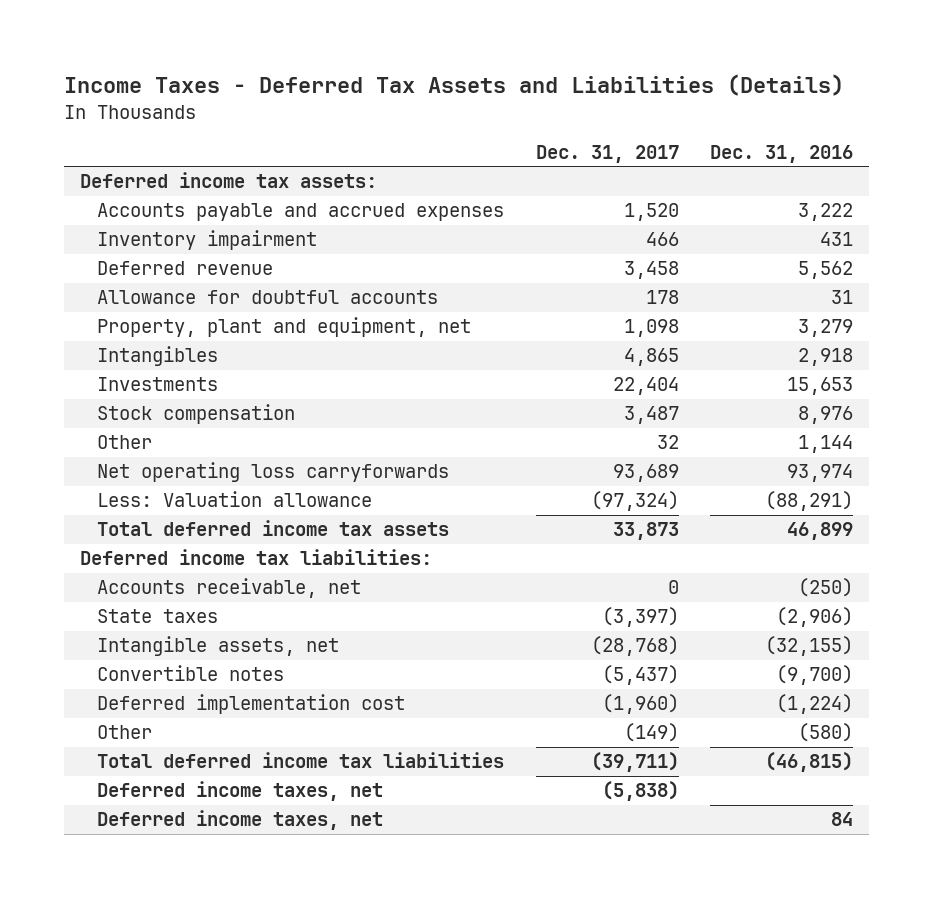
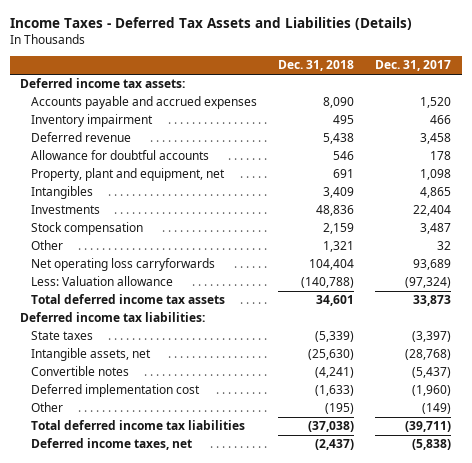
[710,144,854,163] Dec. 31, 2016 -> none
none -> [277,60,354,72] Dec. 31, 2018
[97,578,362,599] Accounts receivable, net -> none
[97,810,384,831] Deferred income taxes, net -> none

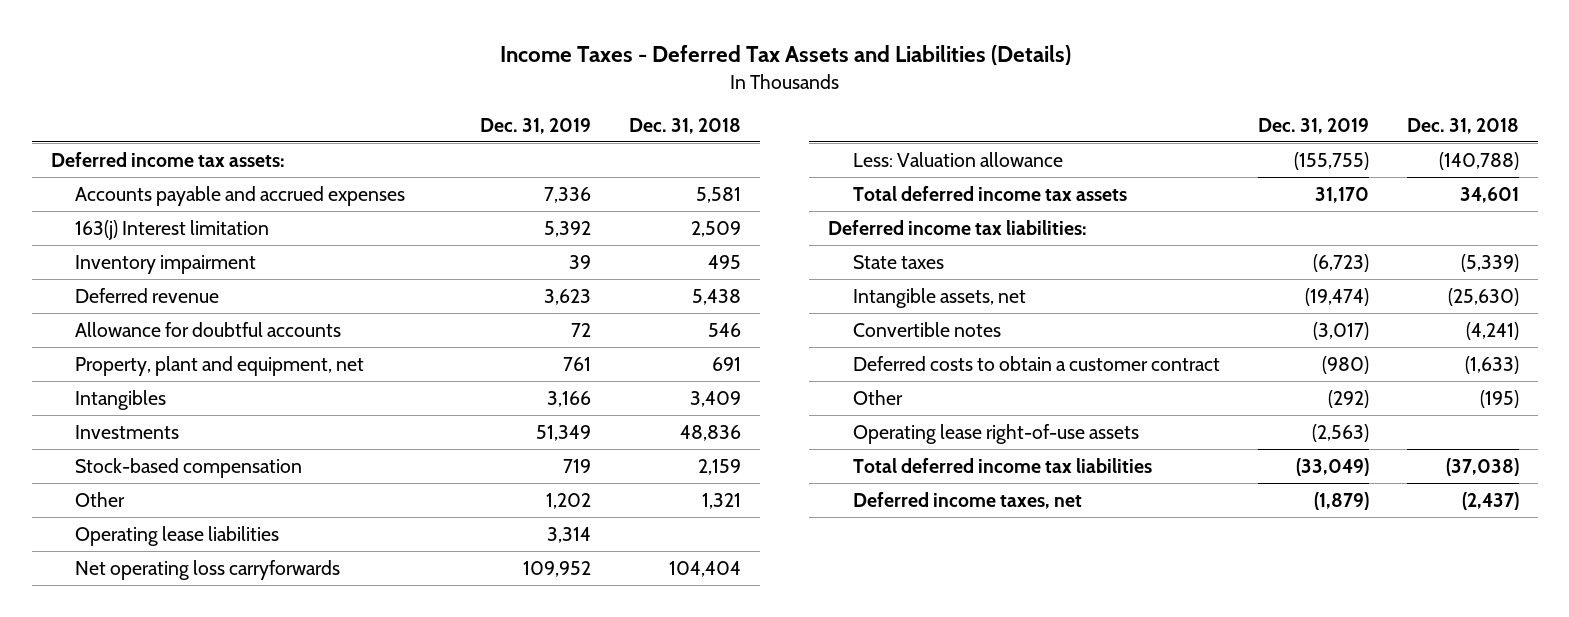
[375,60,452,72] Dec. 31, 2017 -> none
none -> [479,118,591,135] Dec. 31, 2019
[322,97,354,109] 8,090 -> [695,186,741,203] 5,581
none -> [74,219,269,240] 163(j) Interest limitation
[30,222,143,236] Stock compensation -> [74,457,302,478] Stock-based compensation
none -> [74,525,279,546] Operating lease liabilities
[30,384,200,398] Deferred implementation cost -> [852,355,1220,371] Deferred costs to obtain a customer contract
none -> [852,423,1139,444] Operating lease right-of-use assets

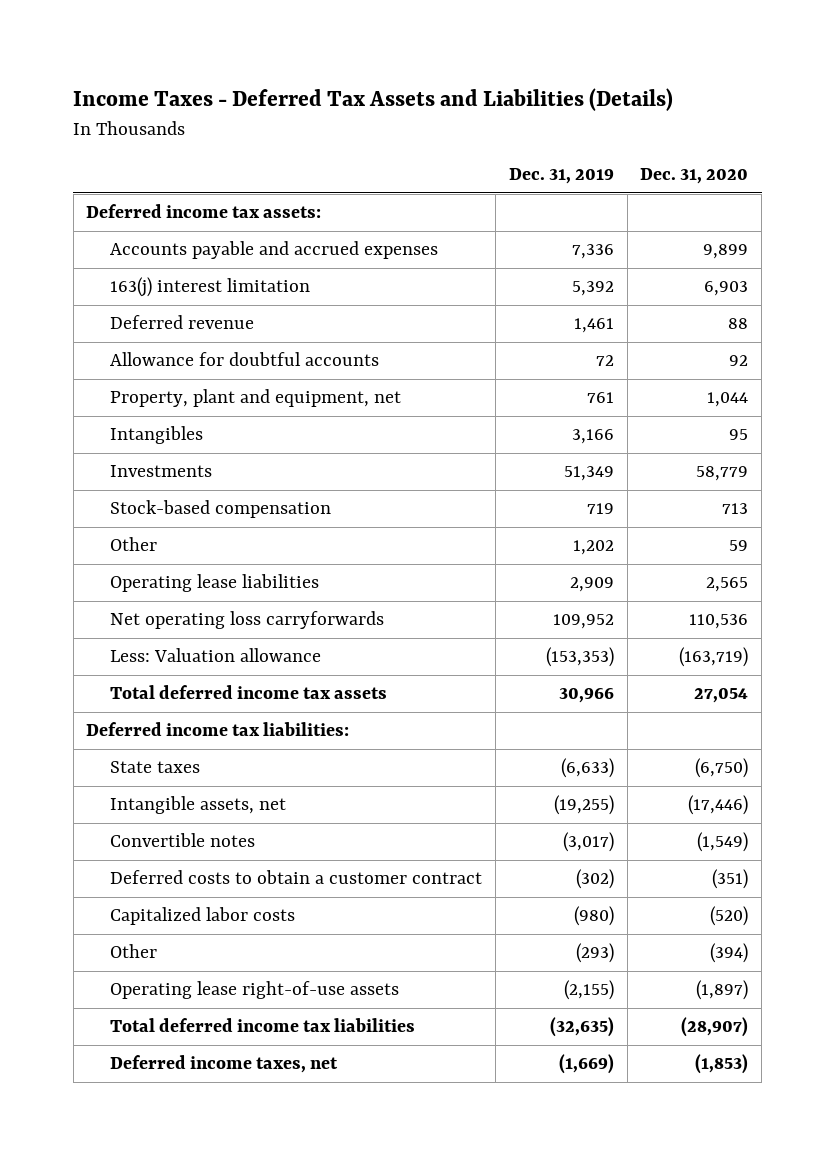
[628,118,741,135] Dec. 31, 2018 -> none
none -> [640,168,749,185] Dec. 31, 2020
[74,254,256,274] Inventory impairment -> none
[74,219,269,240] 163(j) Interest limitation -> [110,277,311,298] 163(j) interest limitation
[543,288,591,305] 3,623 -> [573,318,614,334] 1,461
[546,526,591,543] 3,314 -> [569,577,614,593] 2,909
[1293,151,1369,170] (155,755) -> [545,647,614,668] (153,353)
[1314,186,1369,203] 31,170 -> [558,688,614,704] 30,966
[1312,253,1369,272] (6,723) -> [560,758,614,779] (6,633)
[1304,287,1369,306] (19,474) -> [553,795,614,816] (19,255)
[1321,355,1369,374] (980) -> [575,869,614,890] (302)
none -> [110,907,296,926] Capitalized labor costs
[1327,389,1369,408] (292) -> [575,943,614,964] (293)
[1311,423,1369,442] (2,563) -> [563,980,614,1001] (2,155)
[1295,457,1369,476] (33,049) -> [549,1017,614,1038] (32,635)
[1313,491,1369,510] (1,879) -> [558,1054,614,1075] (1,669)

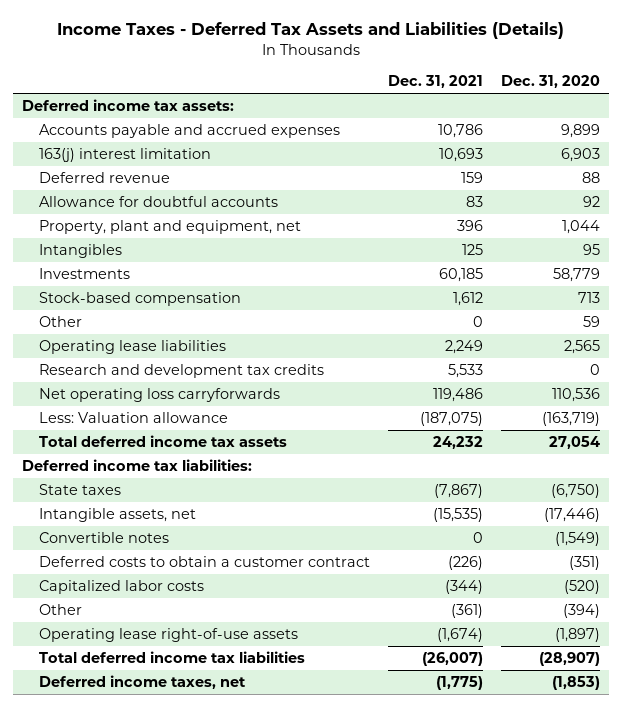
[508,168,614,185] Dec. 31, 2019 -> none
none -> [388,75,484,89] Dec. 31, 2021
none -> [39,364,325,379] Research and development tax credits

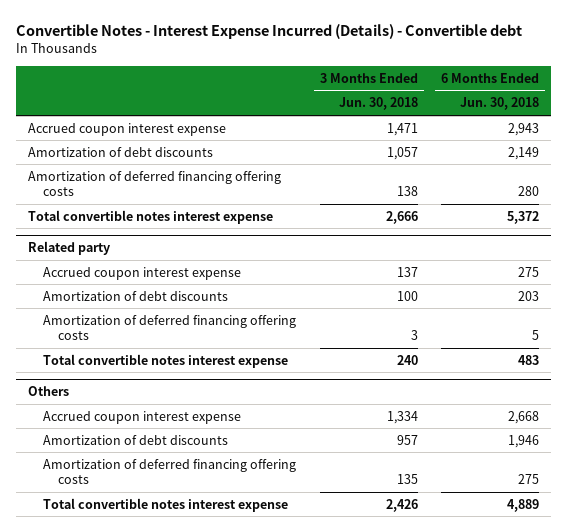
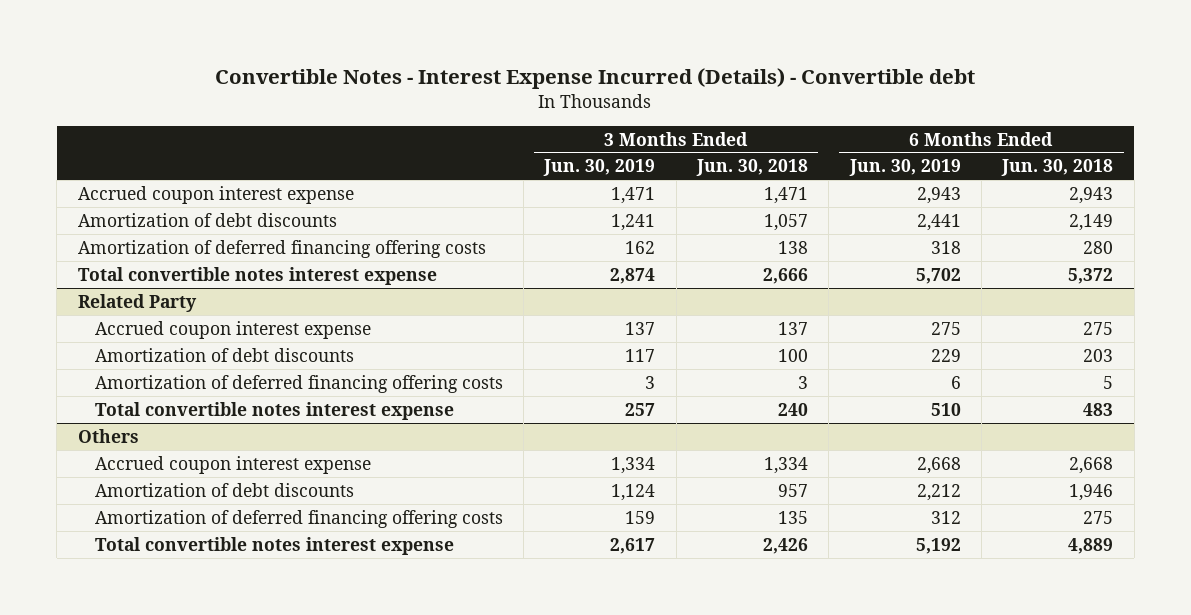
none -> [543,159,656,177] Jun. 30, 2019
none -> [848,159,961,177] Jun. 30, 2019
[28,241,111,256] Related party -> [77,293,197,312] Related Party

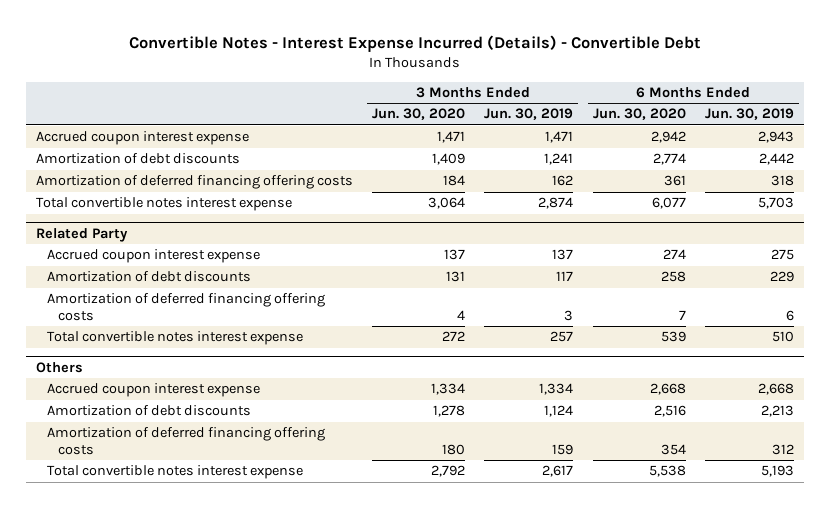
[215,68,976,90] Convertible Notes - Interest Expense Incurred (Details) - Convertible debt -> [128,35,701,53] Convertible Notes - Interest Expense Incurred (Details) - Convertible Debt
[695,159,808,177] Jun. 30, 2018 -> none
[1001,159,1114,177] Jun. 30, 2018 -> none
none -> [372,108,466,121] Jun. 30, 2020
none -> [592,108,686,121] Jun. 30, 2020
[916,213,961,231] 2,441 -> [759,153,795,166] 2,442
[915,267,961,284] 5,702 -> [758,197,795,210] 5,703
[916,483,961,501] 2,212 -> [761,405,795,418] 2,213
[915,537,961,554] 5,192 -> [761,465,795,478] 5,193

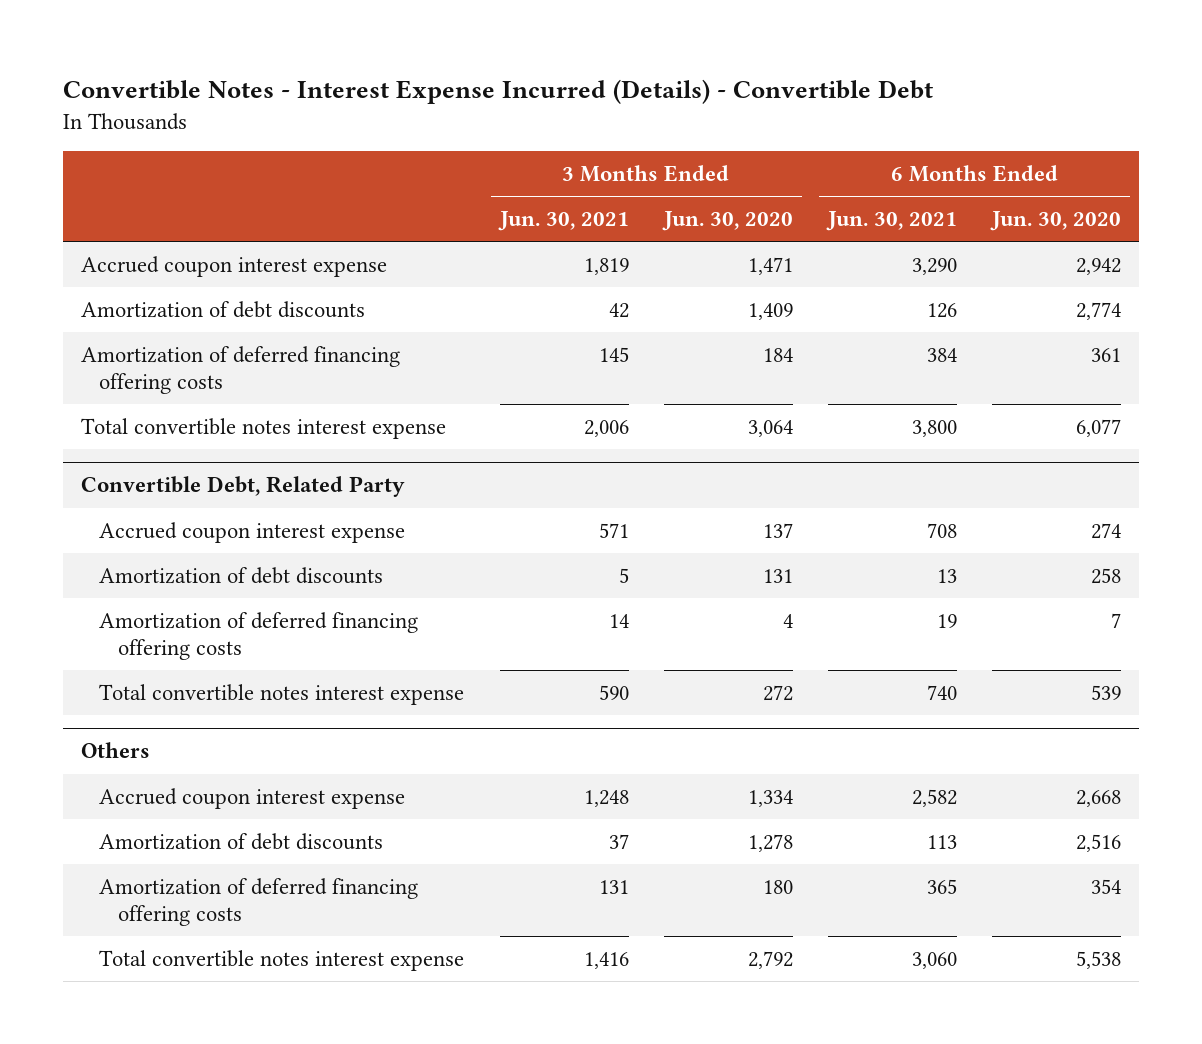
[484,108,574,121] Jun. 30, 2019 -> none
[705,108,795,121] Jun. 30, 2019 -> none
none -> [497,211,629,232] Jun. 30, 2021
none -> [826,211,958,232] Jun. 30, 2021
[35,227,128,242] Related Party -> [80,476,405,498] Convertible Debt, Related Party

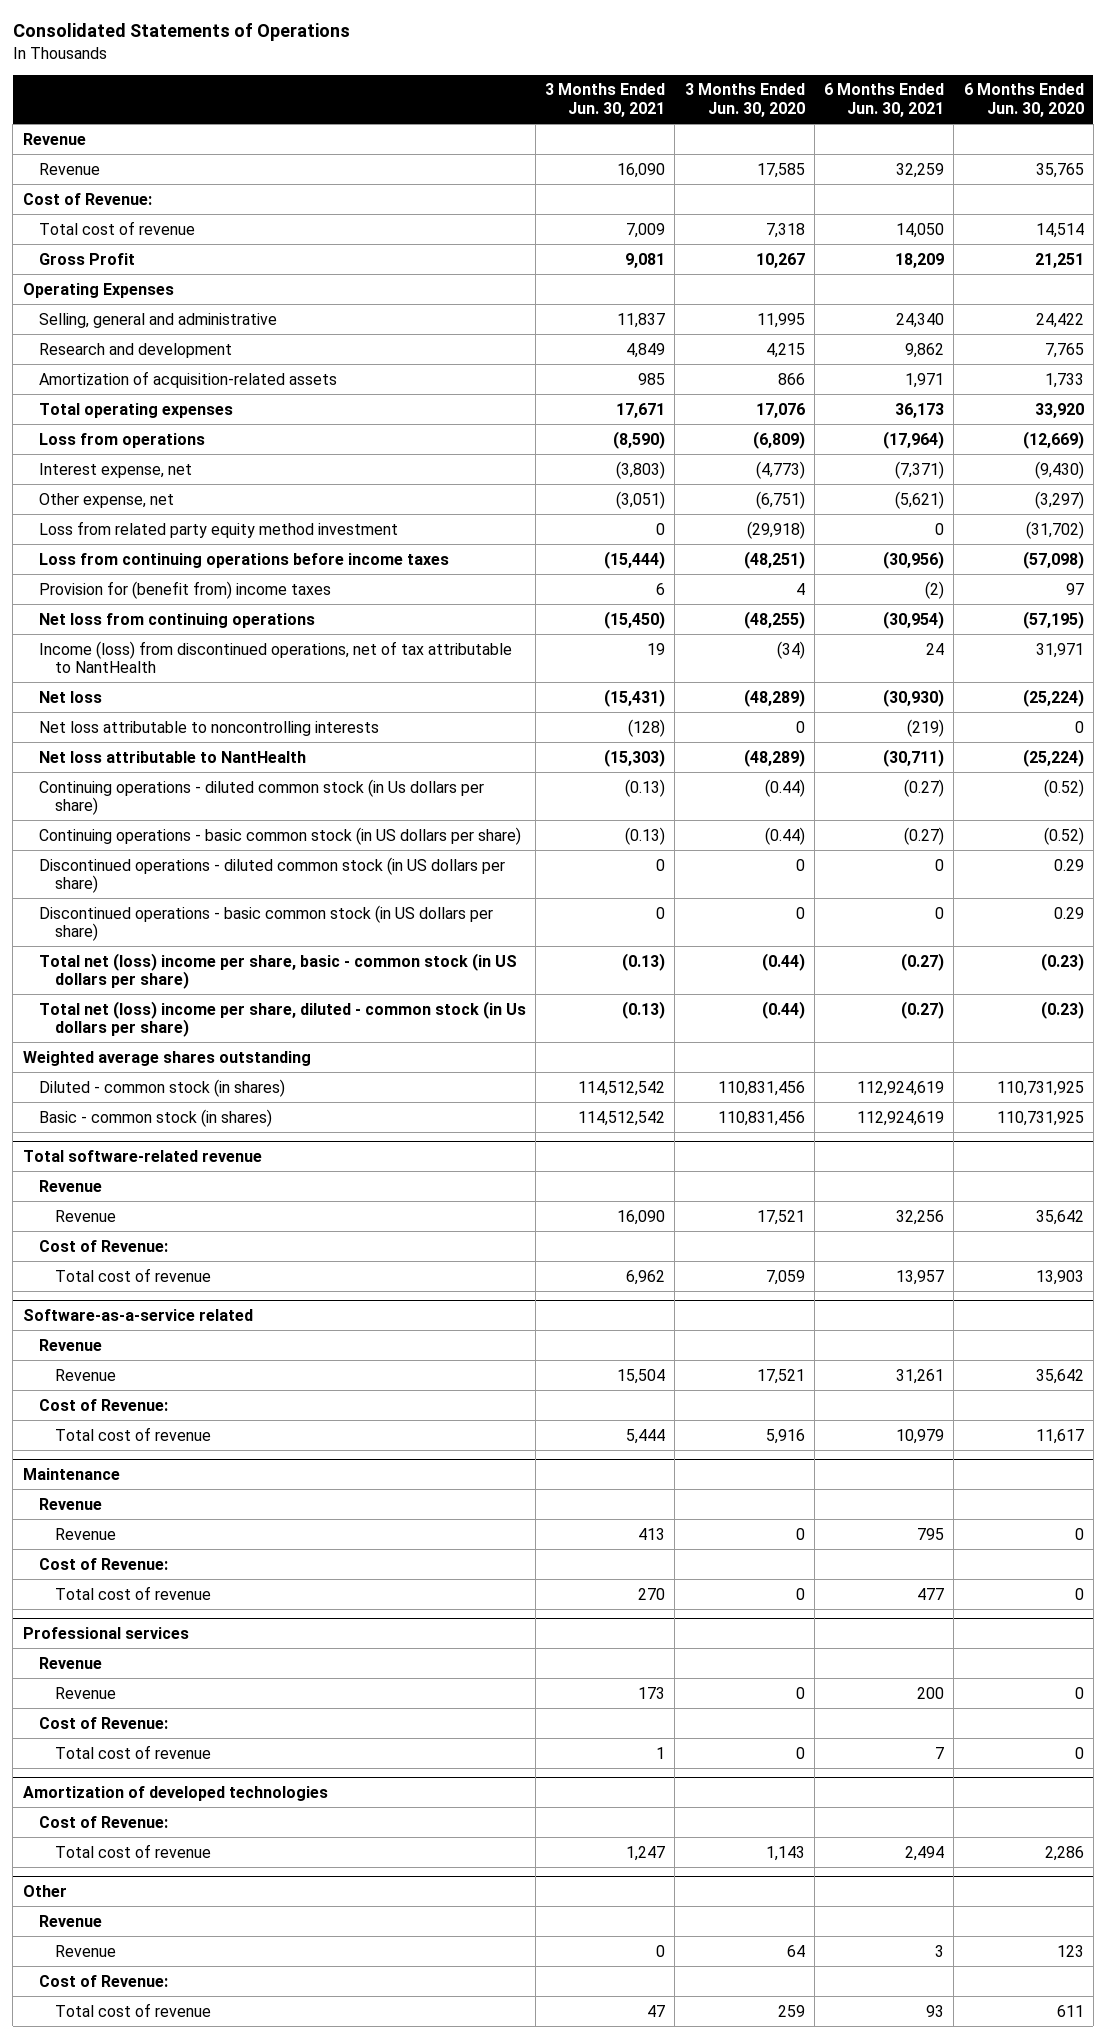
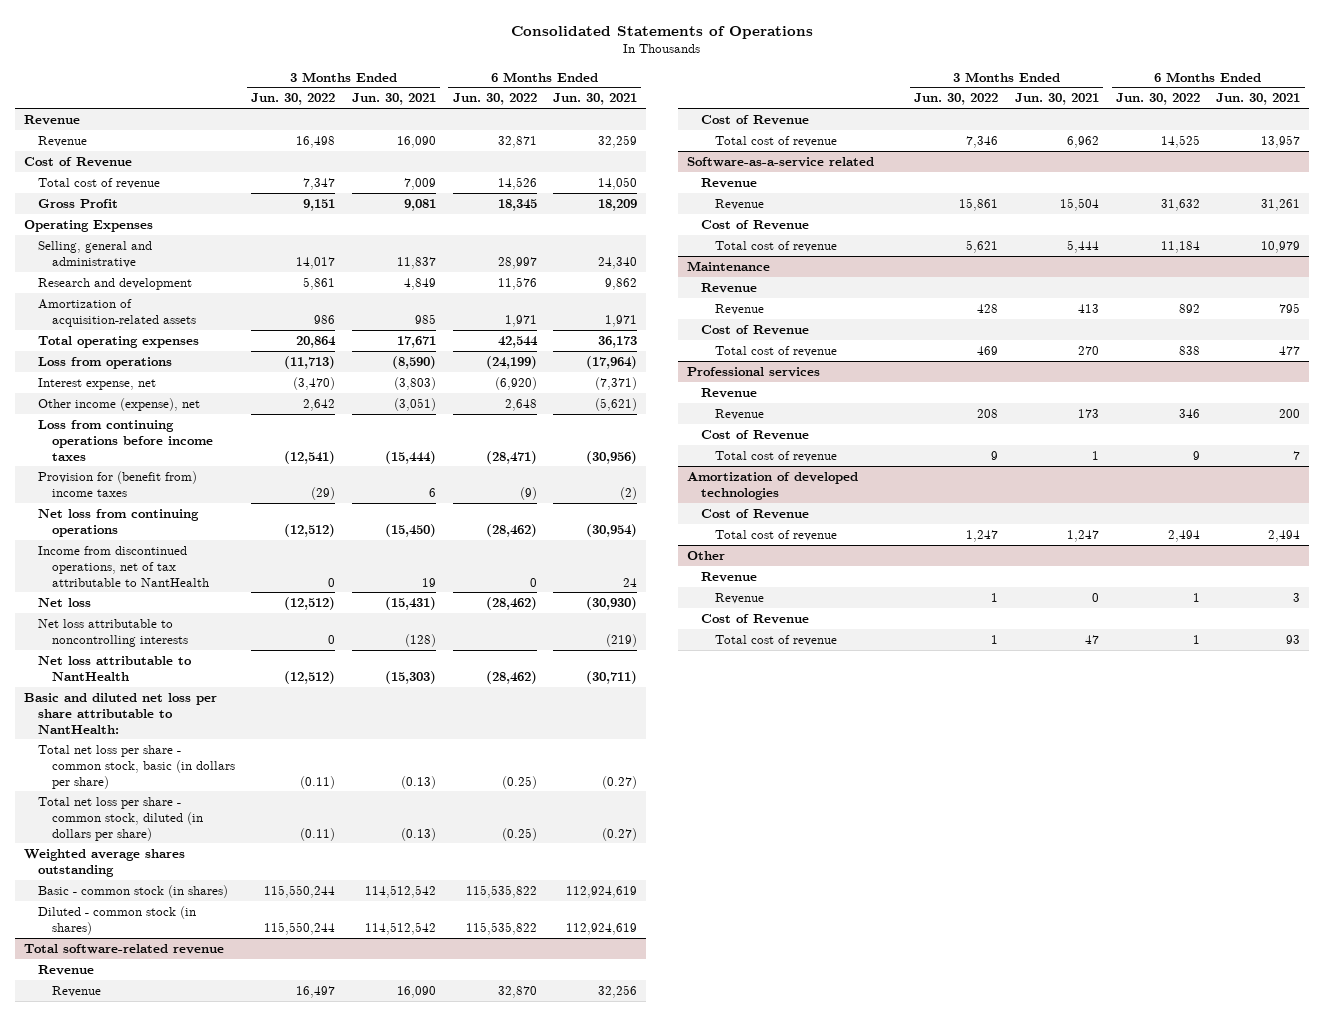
[684,83,805,117] 3 Months Ended Jun. 30, 2020 -> none
[963,83,1084,117] 6 Months Ended Jun. 30, 2020 -> none
none -> [251,93,336,106] Jun. 30, 2022
none -> [452,93,537,106] Jun. 30, 2022
[22,192,152,205] Cost of Revenue: -> [23,156,132,167] Cost of Revenue
[38,520,398,538] Loss from related party equity method investment -> none
[38,492,174,508] Other expense, net -> [37,397,200,411] Other income (expense), net
[38,640,512,674] Income (loss) from discontinued operations, net of tax attributable to NantHealth -> [37,545,209,587] Income from discontinued operations, net of tax attributable to NantHealth
[38,778,484,816] Continuing operations - diluted common stock (in Us dollars per share) -> none
[38,826,521,845] Continuing operations - basic common stock (in US dollars per share) -> none
[38,856,505,894] Discontinued operations - diluted common stock (in US dollars per share) -> none
[38,904,493,942] Discontinued operations - basic common stock (in US dollars per share) -> none
none -> [23,692,217,734] Basic and diluted net loss per share attributable to NantHealth:
[38,952,517,990] Total net (loss) income per share, basic - common stock (in US dollars per share) -> [37,744,235,789] Total net loss per share - common stock, basic (in dollars per share)
[38,1000,526,1038] Total net (loss) income per share, diluted - common stock (in Us dollars per share) -> [37,796,203,841] Total net loss per share - common stock, diluted (in dollars per share)
[38,1078,285,1097] Diluted - common stock (in shares) -> [37,905,196,935] Diluted - common stock (in shares)
[38,1239,168,1252] Cost of Revenue: -> [700,114,809,125] Cost of Revenue
[38,1398,168,1411] Cost of Revenue: -> [700,219,809,230] Cost of Revenue
[38,1557,168,1570] Cost of Revenue: -> [700,324,809,335] Cost of Revenue
[38,1716,168,1729] Cost of Revenue: -> [700,429,809,440] Cost of Revenue
[38,1815,168,1828] Cost of Revenue: -> [700,508,809,519] Cost of Revenue
[38,1974,168,1987] Cost of Revenue: -> [700,613,809,624] Cost of Revenue

